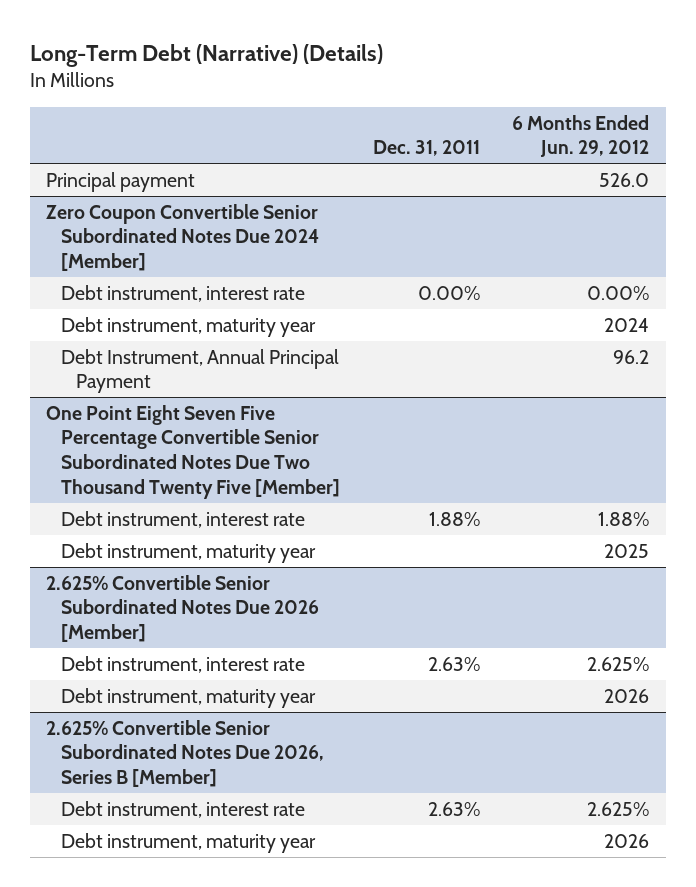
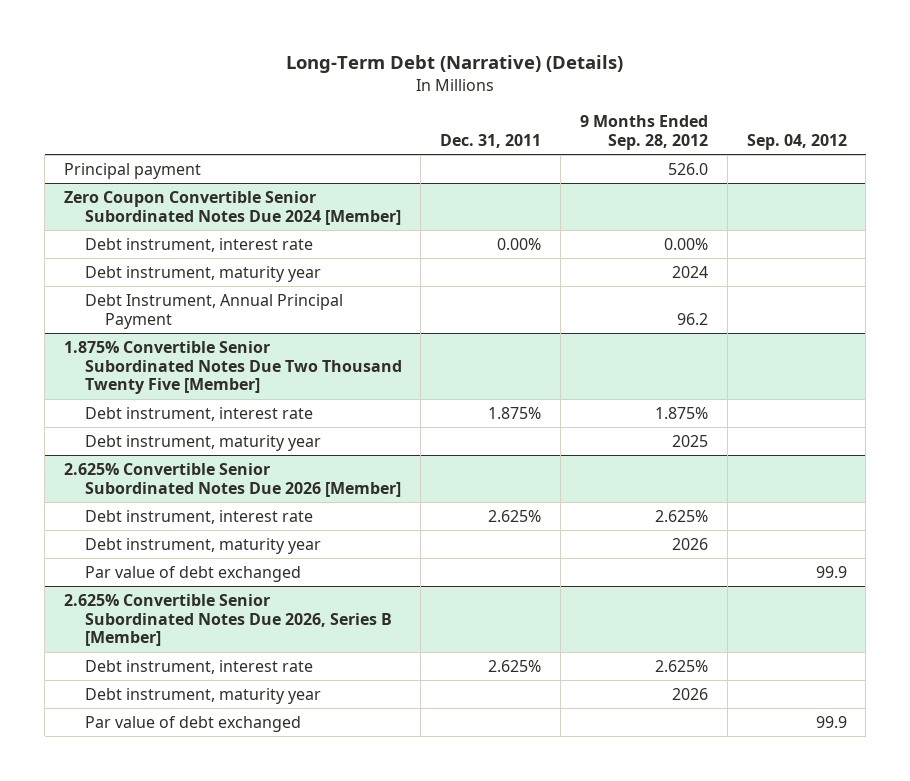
[512,114,650,158] 6 Months Ended Jun. 29, 2012 -> none
none -> [579,114,708,150] 9 Months Ended Sep. 28, 2012
none -> [746,133,847,150] Sep. 04, 2012
[46,404,341,499] One Point Eight Seven Five Percentage Convertible Senior Subordinated Notes Due Two Thousand Twenty Five [Member] -> [63,340,402,395] 1.875% Convertible Senior Subordinated Notes Due Two Thousand Twenty Five [Member]
[428,511,480,526] 1.88% -> [488,406,542,419] 1.875%
[427,656,480,671] 2.63% -> [488,509,542,522] 2.625%
none -> [84,565,301,582] Par value of debt exchanged
[427,801,480,816] 2.63% -> [488,659,542,672] 2.625%
none -> [84,715,301,732] Par value of debt exchanged

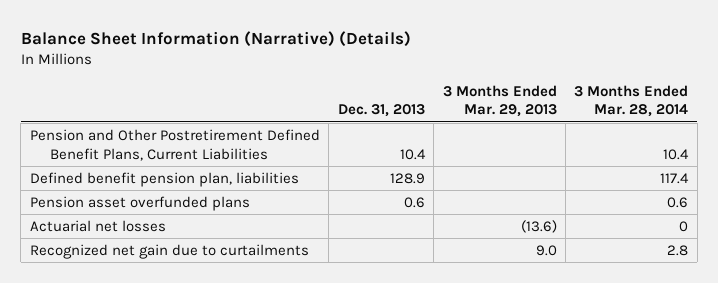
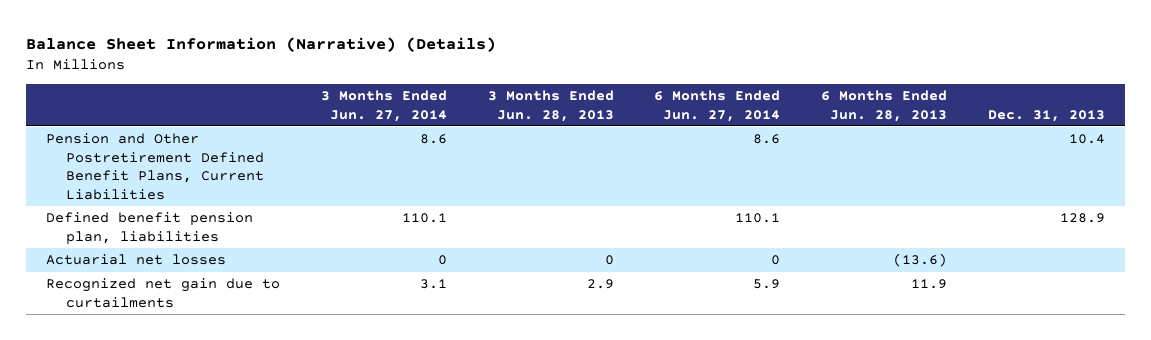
[442,84,557,118] 3 Months Ended Mar. 29, 2013 -> none
[574,84,689,118] 3 Months Ended Mar. 28, 2014 -> none
none -> [321,90,448,122] 3 Months Ended Jun. 27, 2014
none -> [487,90,614,122] 3 Months Ended Jun. 28, 2013
none -> [654,90,781,122] 6 Months Ended Jun. 27, 2014
none -> [820,90,947,122] 6 Months Ended Jun. 28, 2013
[29,195,250,211] Pension asset overfunded plans -> none

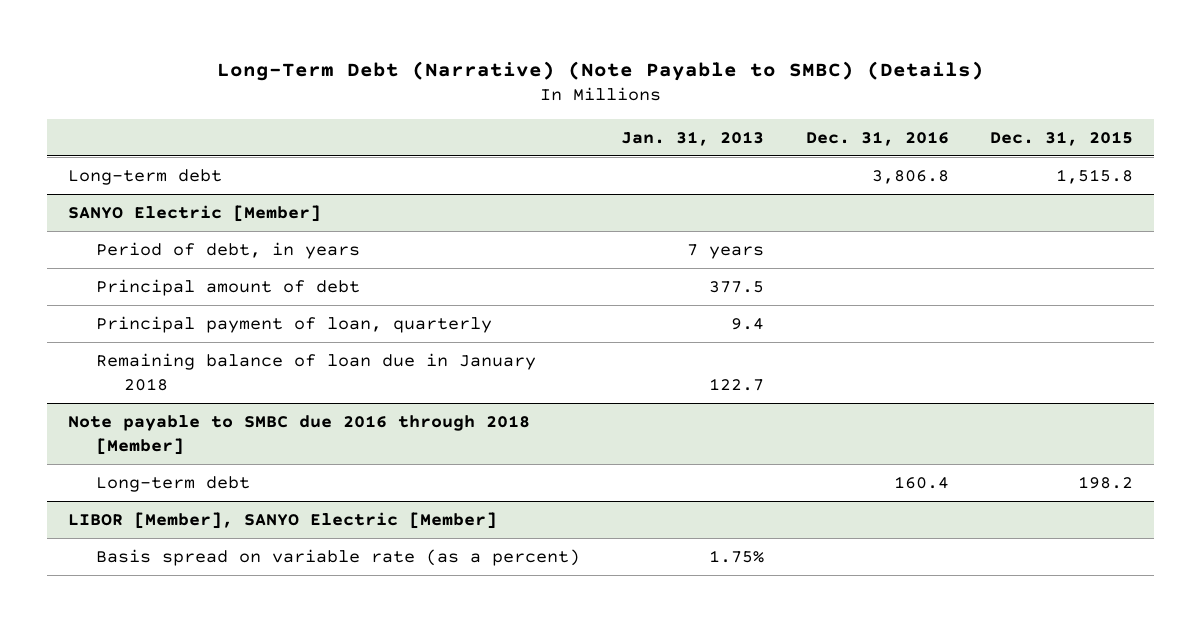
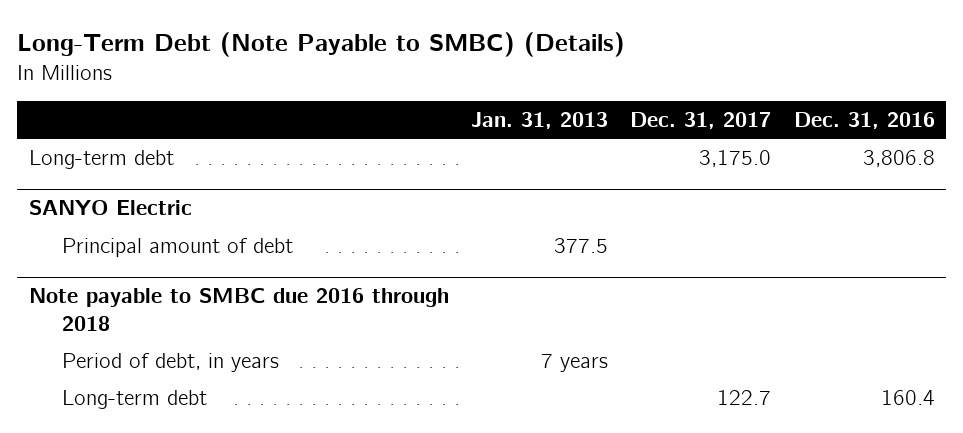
[216,60,984,81] Long-Term Debt (Narrative) (Note Payable to SMBC) (Details) -> [17,31,626,57] Long-Term Debt (Note Payable to SMBC) (Details)
[990,130,1134,146] Dec. 31, 2015 -> none
none -> [630,112,772,130] Dec. 31, 2017
[95,241,360,259] Period of debt, in years -> none
[67,204,321,222] SANYO Electric [Member] -> [28,200,192,216] SANYO Electric
[95,315,492,333] Principal payment of loan, quarterly -> none
[95,352,536,391] Remaining balance of loan due in January 2018 -> none
[67,414,530,455] Note payable to SMBC due 2016 through 2018 [Member] -> [28,288,449,331] Note payable to SMBC due 2016 through 2018
none -> [61,352,279,372] Period of debt, in years
[67,511,497,529] LIBOR [Member], SANYO Electric [Member] -> none
[95,548,580,566] Basis spread on variable rate (as a percent) -> none

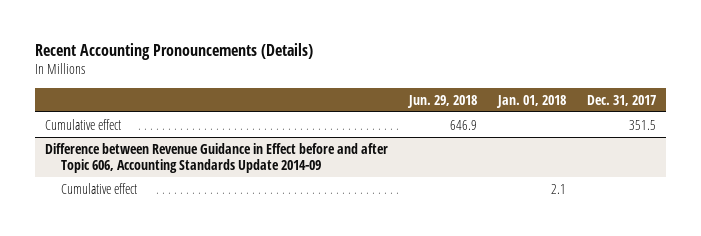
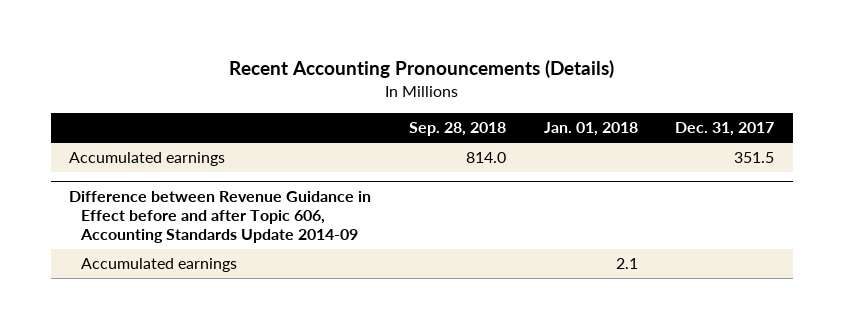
[406,94,477,108] Jun. 29, 2018 -> none
none -> [409,122,507,137] Sep. 28, 2018
[45,118,122,130] Cumulative effect -> [69,152,226,167] Accumulated earnings
[60,182,137,194] Cumulative effect -> [81,258,238,273] Accumulated earnings

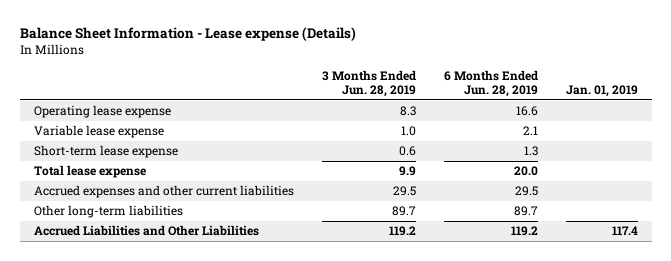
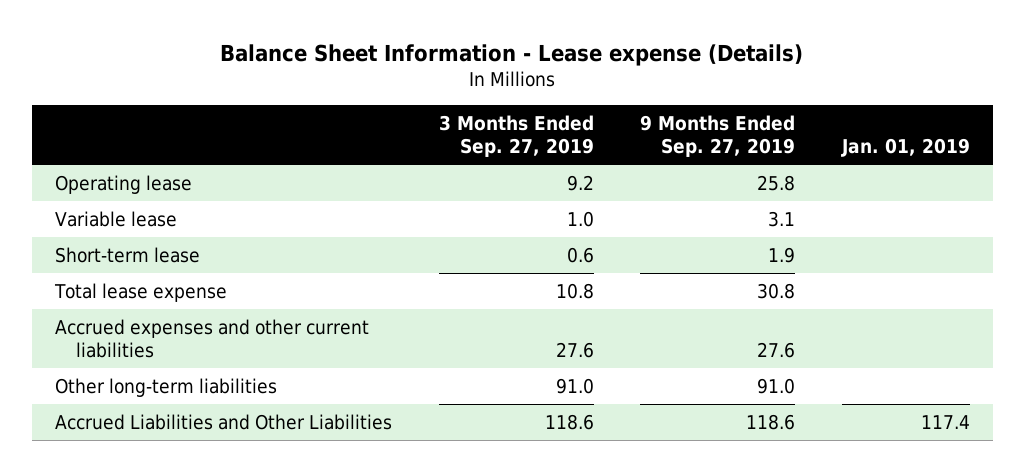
[321,69,416,98] 3 Months Ended Jun. 28, 2019 -> none
[443,69,538,98] 6 Months Ended Jun. 28, 2019 -> none
none -> [438,115,594,158] 3 Months Ended Sep. 27, 2019
none -> [640,115,796,158] 9 Months Ended Sep. 27, 2019
[33,105,171,119] Operating lease expense -> [55,174,193,194] Operating lease
[33,125,164,139] Variable lease expense -> [55,210,178,227] Variable lease
[33,145,178,159] Short-term lease expense -> [55,246,201,263] Short-term lease

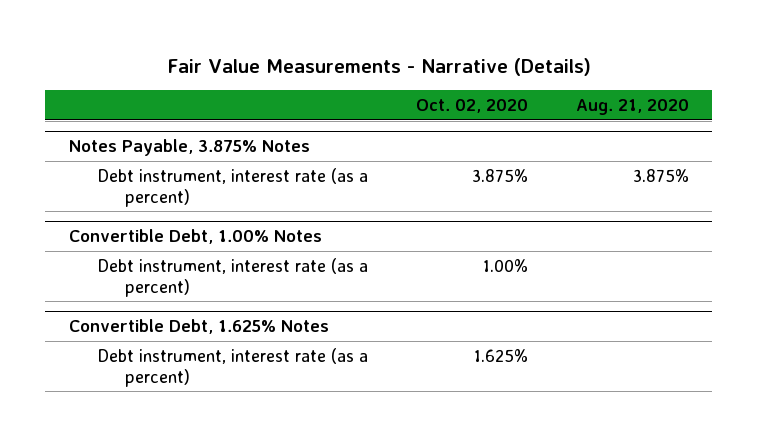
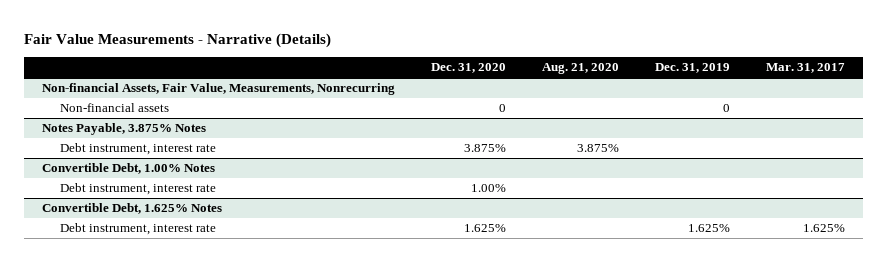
[415,99,528,114] Oct. 02, 2020 -> none
none -> [431,63,507,74] Dec. 31, 2020
none -> [654,63,730,74] Dec. 31, 2019
none -> [765,63,845,74] Mar. 31, 2017
none -> [42,83,396,96] Non-financial Assets, Fair Value, Measurements, Nonrecurring
none -> [60,103,170,113] Non-financial assets
[96,167,368,207] Debt instrument, interest rate (as a percent) -> [60,143,217,156] Debt instrument, interest rate
[96,257,368,297] Debt instrument, interest rate (as a percent) -> [60,183,217,196] Debt instrument, interest rate
[96,347,368,387] Debt instrument, interest rate (as a percent) -> [60,223,217,236] Debt instrument, interest rate

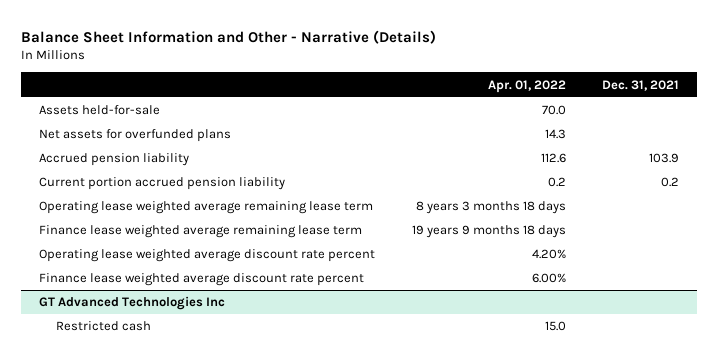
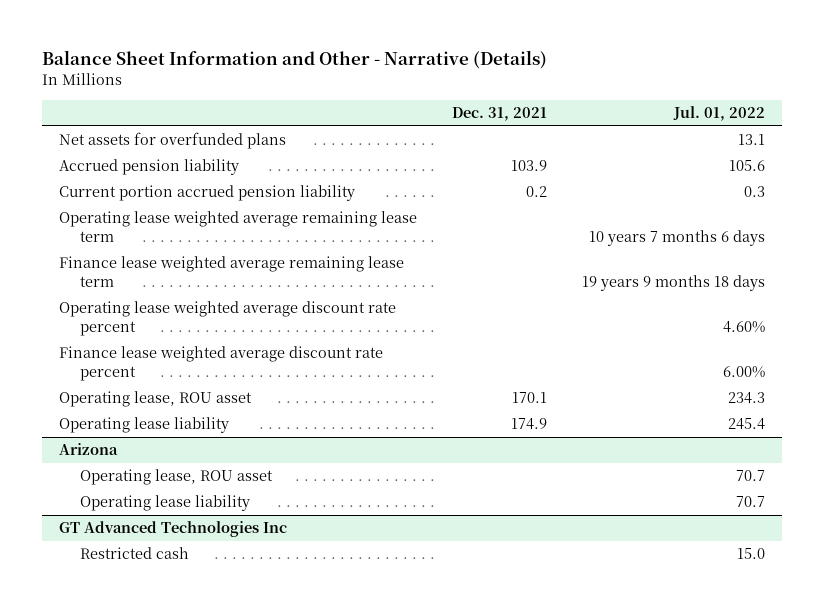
[487,79,566,93] Apr. 01, 2022 -> none
none -> [673,105,766,121] Jul. 01, 2022
[39,105,161,116] Assets held-for-sale -> none
none -> [59,391,253,408] Operating lease, ROU asset
none -> [59,417,230,434] Operating lease liability
none -> [59,443,119,456] Arizona
none -> [79,469,273,486] Operating lease, ROU asset
none -> [79,495,250,512] Operating lease liability

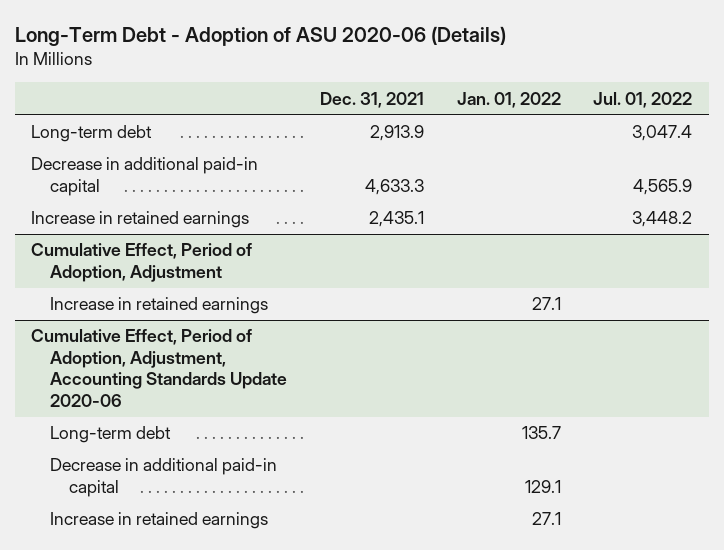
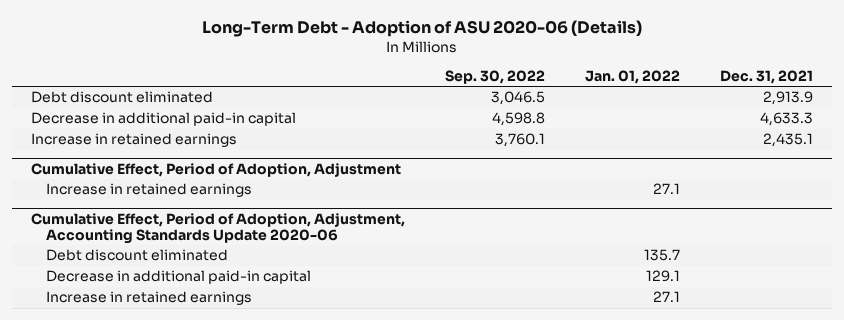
[593,91,693,108] Jul. 01, 2022 -> none
none -> [445,69,546,84] Sep. 30, 2022
[31,125,153,143] Long-term debt -> [31,91,214,104] Debt discount eliminated
[50,426,172,444] Long-term debt -> [45,249,228,262] Debt discount eliminated

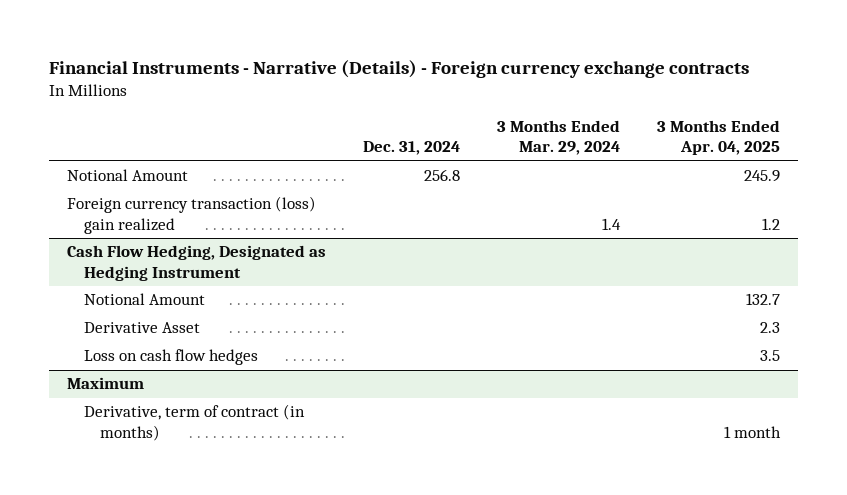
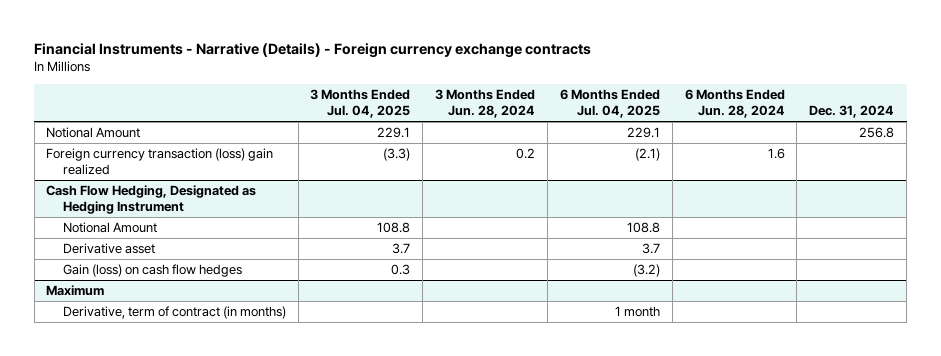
[496,119,620,156] 3 Months Ended Mar. 29, 2024 -> none
[656,119,780,156] 3 Months Ended Apr. 04, 2025 -> none
none -> [310,88,411,119] 3 Months Ended Jul. 04, 2025
none -> [435,88,536,119] 3 Months Ended Jun. 28, 2024
none -> [559,88,660,119] 6 Months Ended Jul. 04, 2025
none -> [684,88,785,119] 6 Months Ended Jun. 28, 2024
[83,322,200,334] Derivative Asset -> [62,243,155,255] Derivative asset
[83,349,258,366] Loss on cash flow hedges -> [62,264,242,278] Gain (loss) on cash flow hedges

